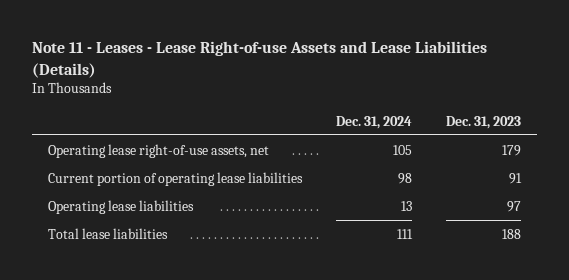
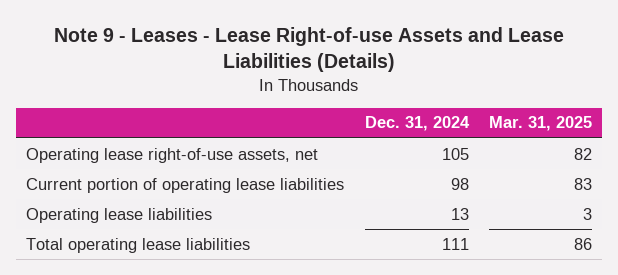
[31,41,487,78] Note 11 - Leases - Lease Right-of-use Assets and Lease Liabilities (Details) -> [54,27,565,73] Note 9 - Leases - Lease Right-of-use Assets and Lease Liabilities (Details)
[445,115,521,129] Dec. 31, 2023 -> none
none -> [488,116,592,132] Mar. 31, 2025
[48,227,169,239] Total lease liabilities -> [26,237,251,253] Total operating lease liabilities

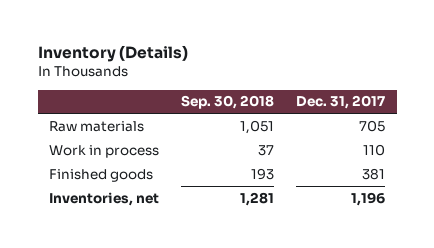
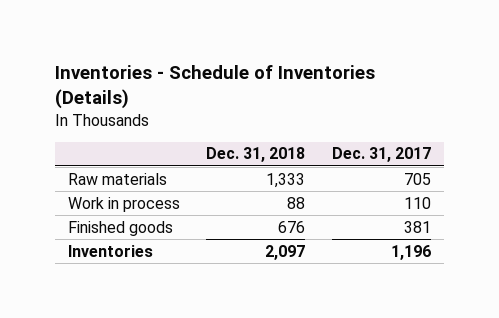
[37,45,188,63] Inventory (Details) -> [54,65,375,110] Inventories - Schedule of Inventories (Details)
[181,95,275,110] Sep. 30, 2018 -> none
none -> [206,147,306,163] Dec. 31, 2018
[48,191,159,206] Inventories, net -> [67,244,153,257] Inventories

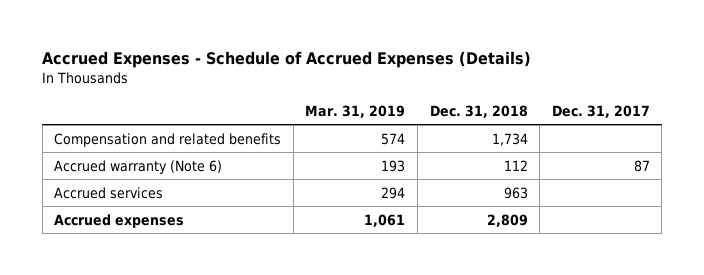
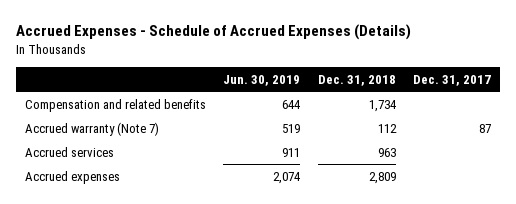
[305,104,406,118] Mar. 31, 2019 -> none
none -> [223,74,301,86] Jun. 30, 2019
[54,159,223,174] Accrued warranty (Note 6) -> [24,121,159,136] Accrued warranty (Note 7)

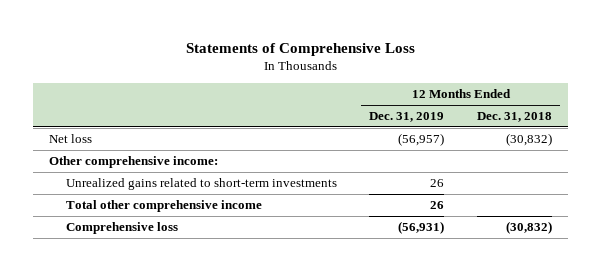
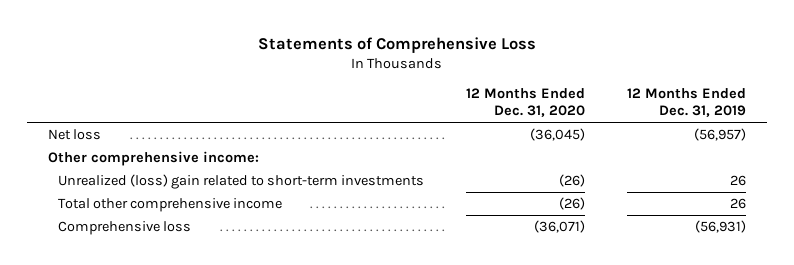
[476,112,552,123] Dec. 31, 2018 -> none
none -> [466,88,586,118] 12 Months Ended Dec. 31, 2020
[65,178,337,191] Unrealized gains related to short-term investments -> [58,173,425,189] Unrealized (loss) gain related to short-term investments

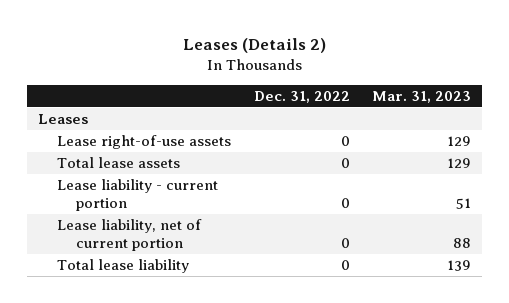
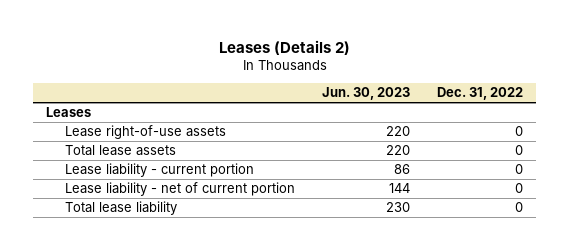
[372,90,472,103] Mar. 31, 2023 -> none
none -> [322,87,411,101] Jun. 30, 2023
[56,219,202,252] Lease liability, net of current portion -> [65,182,296,197] Lease liability - net of current portion

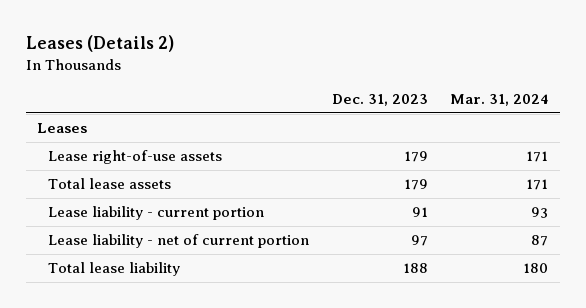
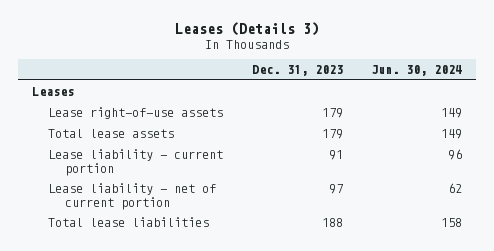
[25,35,174,53] Leases (Details 2) -> [175,22,320,37] Leases (Details 3)
[450,94,549,107] Mar. 31, 2024 -> none
none -> [371,65,463,77] Jun. 30, 2024
[47,262,180,277] Total lease liability -> [48,217,210,228] Total lease liabilities

